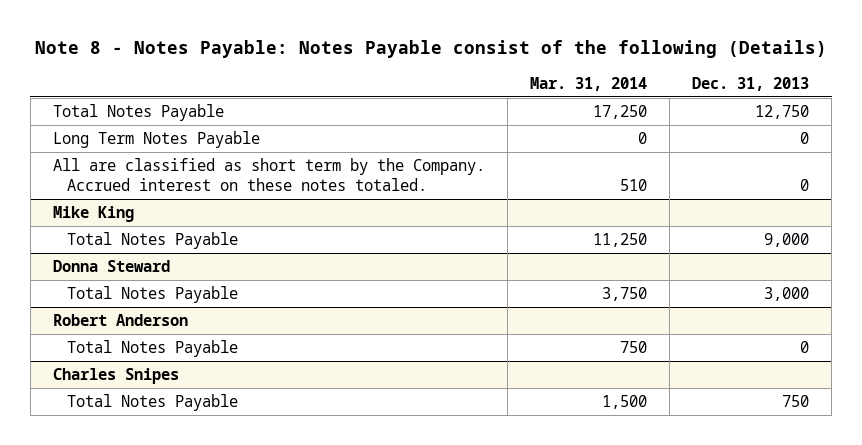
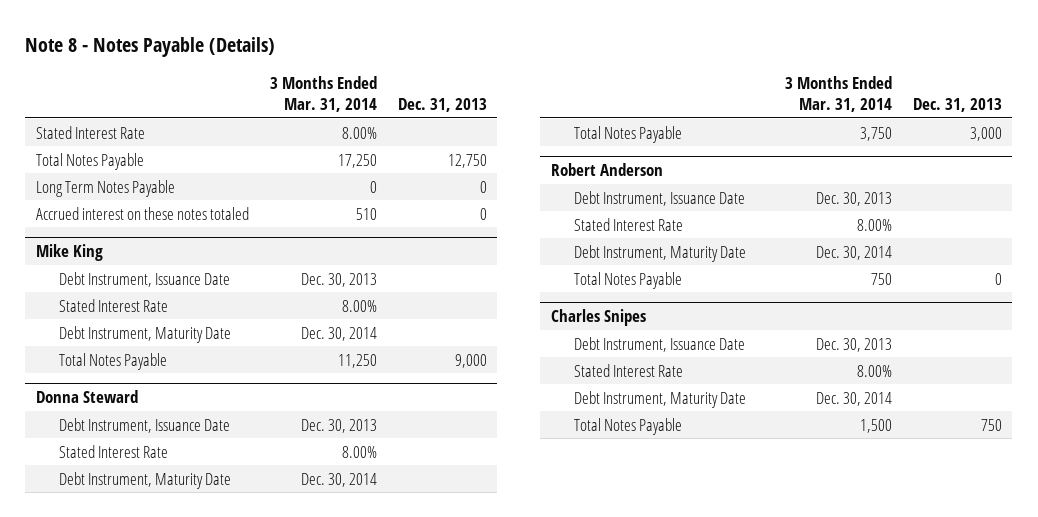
[35,40,828,59] Note 8 - Notes Payable: Notes Payable consist of the following (Details) -> [25,37,276,58] Note 8 - Notes Payable (Details)
[530,76,648,91] Mar. 31, 2014 -> none
none -> [269,75,377,113] 3 Months Ended Mar. 31, 2014
none -> [35,125,145,139] Stated Interest Rate
[52,158,485,191] All are classified as short term by the Company. Accrued interest on these notes totaled. -> [35,206,249,220] Accrued interest on these notes totaled
none -> [59,271,231,287] Debt Instrument, Issuance Date
none -> [59,298,169,312] Stated Interest Rate
none -> [59,325,232,343] Debt Instrument, Maturity Date
none -> [59,417,231,433] Debt Instrument, Issuance Date
none -> [59,444,169,458] Stated Interest Rate
none -> [59,471,232,489] Debt Instrument, Maturity Date
none -> [574,190,746,206] Debt Instrument, Issuance Date
none -> [574,217,684,231] Stated Interest Rate
none -> [574,244,747,262] Debt Instrument, Maturity Date
none -> [574,336,746,352] Debt Instrument, Issuance Date
none -> [574,363,684,377] Stated Interest Rate
none -> [574,390,747,408] Debt Instrument, Maturity Date

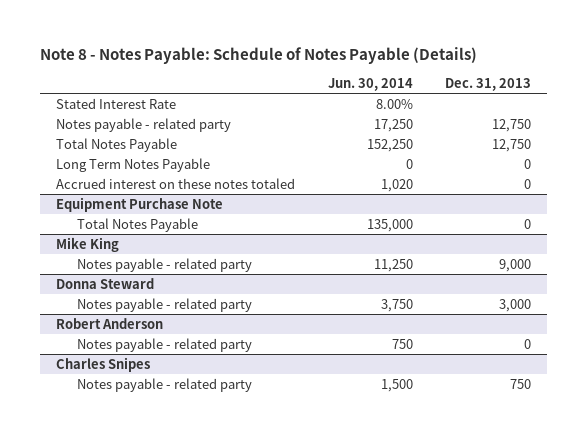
[25,37,276,58] Note 8 - Notes Payable (Details) -> [39,47,477,65] Note 8 - Notes Payable: Schedule of Notes Payable (Details)
[269,75,377,113] 3 Months Ended Mar. 31, 2014 -> none
none -> [327,78,413,92] Jun. 30, 2014
none -> [55,117,231,132] Notes payable - related party
none -> [55,196,223,212] Equipment Purchase Note
none -> [76,217,198,232] Total Notes Payable
[59,271,231,287] Debt Instrument, Issuance Date -> none
[59,298,169,312] Stated Interest Rate -> none
[59,325,232,343] Debt Instrument, Maturity Date -> none
[59,352,168,370] Total Notes Payable -> [76,257,252,272] Notes payable - related party
[59,417,231,433] Debt Instrument, Issuance Date -> none
[59,444,169,458] Stated Interest Rate -> none
[59,471,232,489] Debt Instrument, Maturity Date -> none
[574,125,683,143] Total Notes Payable -> [76,297,252,312] Notes payable - related party
[574,190,746,206] Debt Instrument, Issuance Date -> none
[574,217,684,231] Stated Interest Rate -> none
[574,244,747,262] Debt Instrument, Maturity Date -> none
[574,271,683,289] Total Notes Payable -> [76,337,252,352] Notes payable - related party
[574,336,746,352] Debt Instrument, Issuance Date -> none
[574,363,684,377] Stated Interest Rate -> none
[574,390,747,408] Debt Instrument, Maturity Date -> none
[574,417,683,435] Total Notes Payable -> [76,377,252,392] Notes payable - related party

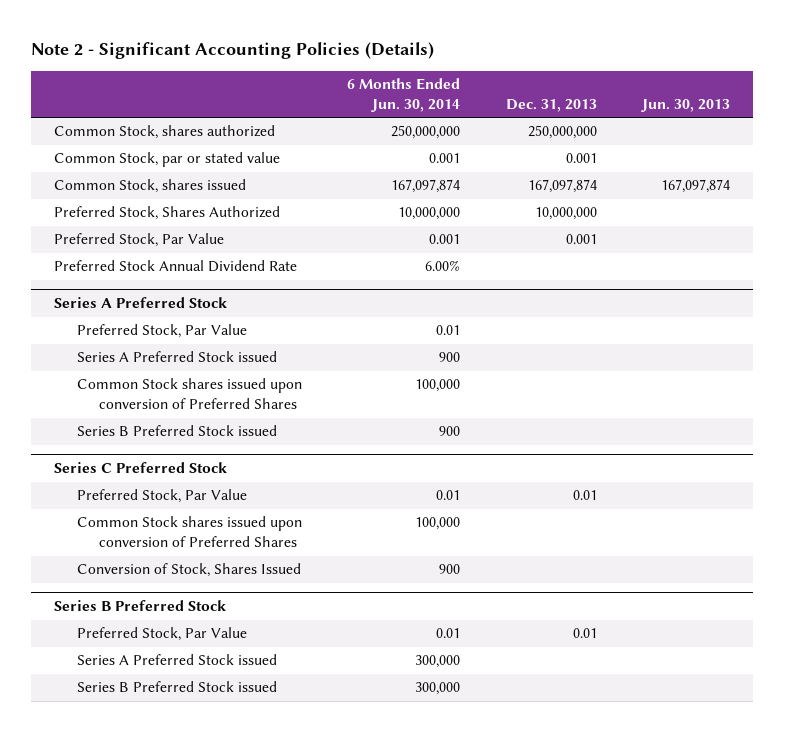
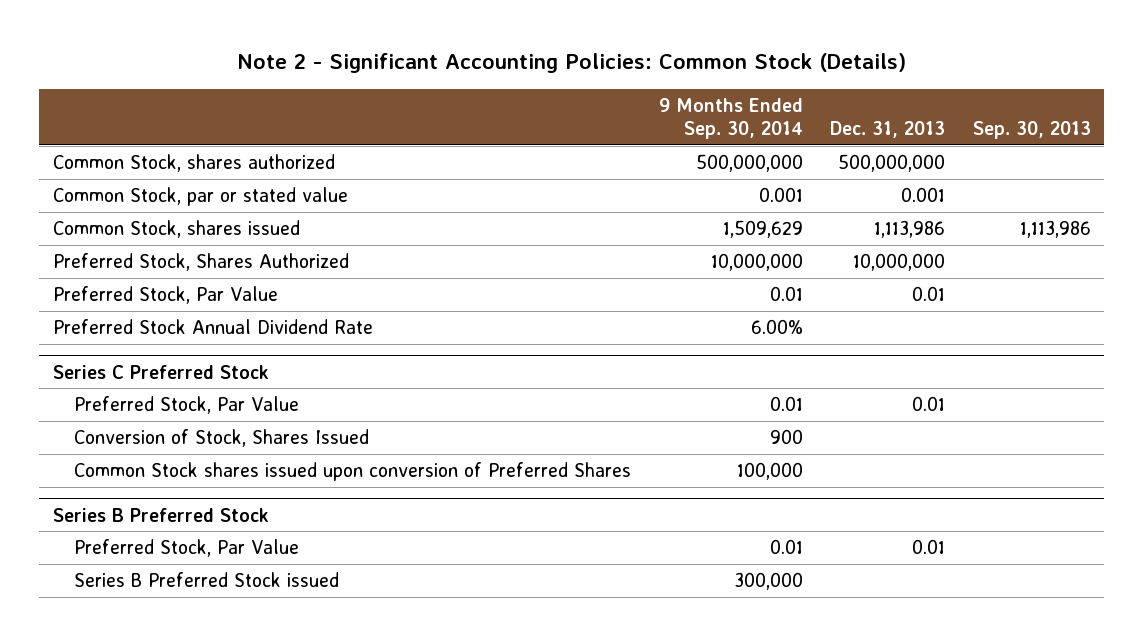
[31,42,435,60] Note 2 - Significant Accounting Policies (Details) -> [236,53,906,74] Note 2 - Significant Accounting Policies: Common Stock (Details)
[347,78,461,113] 6 Months Ended Jun. 30, 2014 -> none
[641,99,731,113] Jun. 30, 2013 -> none
none -> [658,97,803,140] 9 Months Ended Sep. 30, 2014
none -> [972,121,1091,140] Sep. 30, 2013
[527,125,597,140] 250,000,000 -> [838,154,946,173] 500,000,000
[527,179,597,194] 167,097,874 -> [874,220,946,239] 1,113,986
[565,234,597,245] 0.001 -> [912,286,946,302] 0.01
[54,297,228,309] Series A Preferred Stock -> none
[76,324,247,339] Preferred Stock, Par Value -> none
[76,351,277,363] Series A Preferred Stock issued -> none
[76,378,302,410] Common Stock shares issued upon conversion of Preferred Shares -> none
[76,425,277,437] Series B Preferred Stock issued -> none
[76,516,302,548] Common Stock shares issued upon conversion of Preferred Shares -> [73,462,631,482] Common Stock shares issued upon conversion of Preferred Shares
[76,654,277,666] Series A Preferred Stock issued -> none

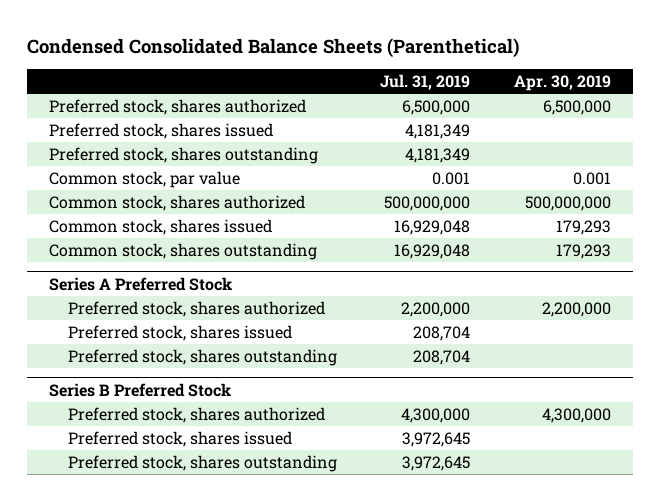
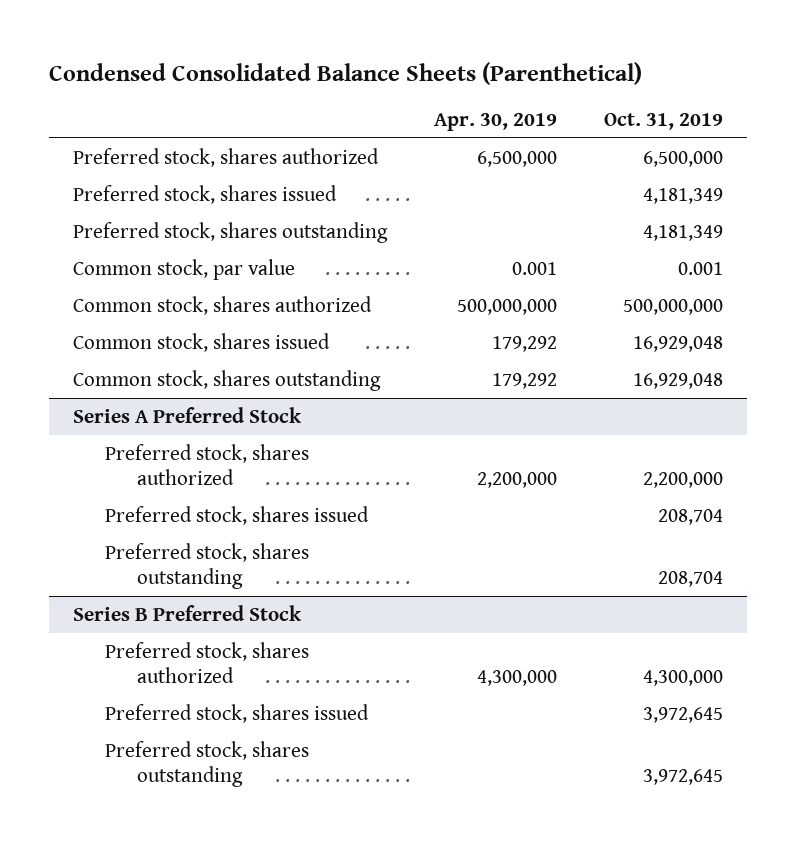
[380,73,471,90] Jul. 31, 2019 -> none
none -> [604,112,724,130] Oct. 31, 2019
[555,219,611,235] 179,293 -> [491,335,557,352] 179,292
[555,243,611,259] 179,293 -> [491,372,557,389] 179,292

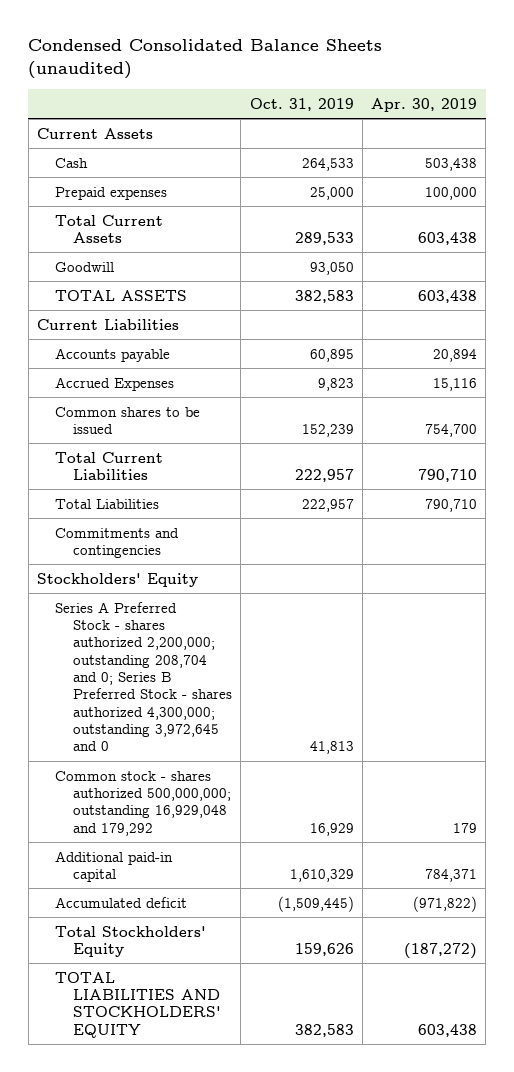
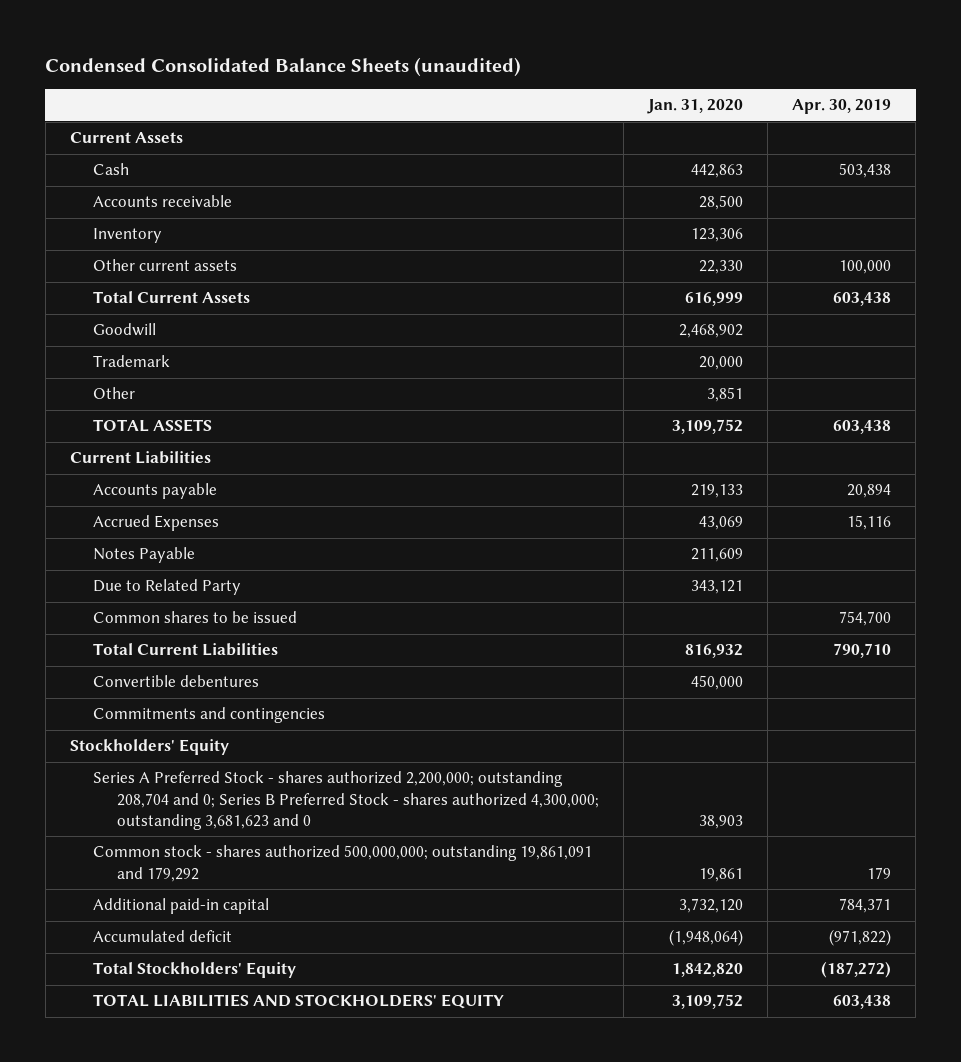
[249,97,354,111] Oct. 31, 2019 -> none
none -> [647,99,744,115] Jan. 31, 2020
[55,186,168,200] Prepaid expenses -> none
none -> [93,195,233,208] Accounts receivable
none -> [93,228,163,244] Inventory
none -> [93,259,238,272] Other current assets
none -> [93,355,171,368] Trademark
none -> [93,387,136,400] Other
none -> [93,547,196,564] Notes Payable
none -> [93,579,242,596] Due to Related Party
[55,498,160,509] Total Liabilities -> none
none -> [93,675,260,688] Convertible debentures
[55,601,233,752] Series A Preferred Stock - shares authorized 2,200,000; outstanding 208,704 and 0; Series B Preferred Stock - shares authorized 4,300,000; outstanding 3,972,645 and 0 -> [93,771,600,831] Series A Preferred Stock - shares authorized 2,200,000; outstanding 208,704 and 0; Series B Preferred Stock - shares authorized 4,300,000; outstanding 3,681,623 and 0
[55,770,232,836] Common stock - shares authorized 500,000,000; outstanding 16,929,048 and 179,292 -> [93,845,593,882] Common stock - shares authorized 500,000,000; outstanding 19,861,091 and 179,292

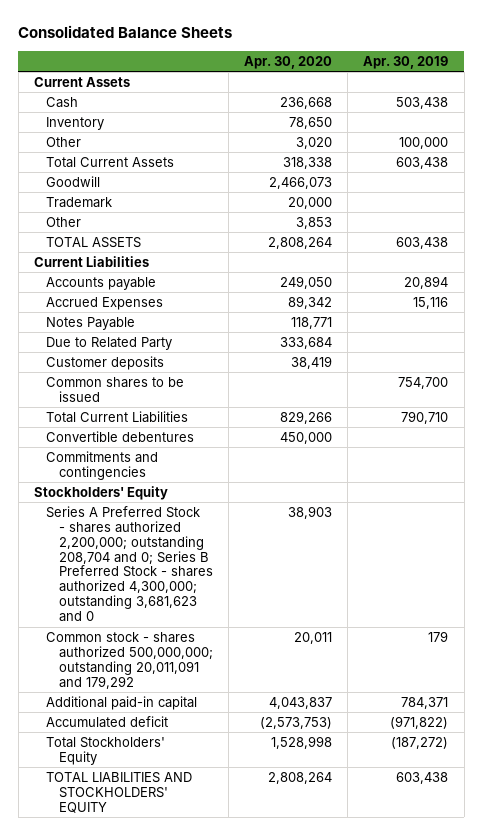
[45,56,522,77] Condensed Consolidated Balance Sheets (unaudited) -> [18,25,233,39] Consolidated Balance Sheets
[647,99,744,115] Jan. 31, 2020 -> none
none -> [244,55,333,69] Apr. 30, 2020
[93,195,233,208] Accounts receivable -> none
[93,259,238,272] Other current assets -> [46,136,82,147] Other
none -> [46,355,165,370] Customer deposits
[93,845,593,882] Common stock - shares authorized 500,000,000; outstanding 19,861,091 and 179,292 -> [46,631,213,689] Common stock - shares authorized 500,000,000; outstanding 20,011,091 and 179,292

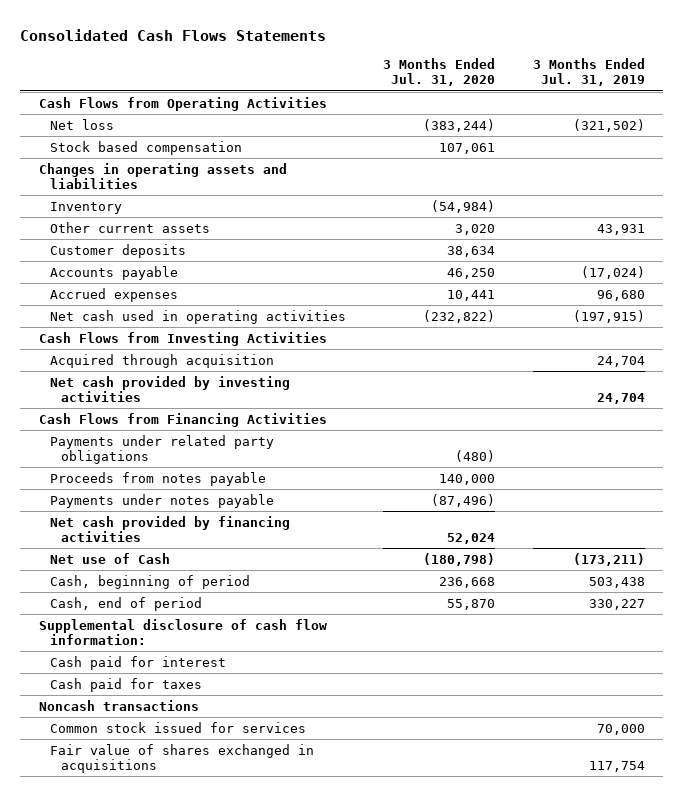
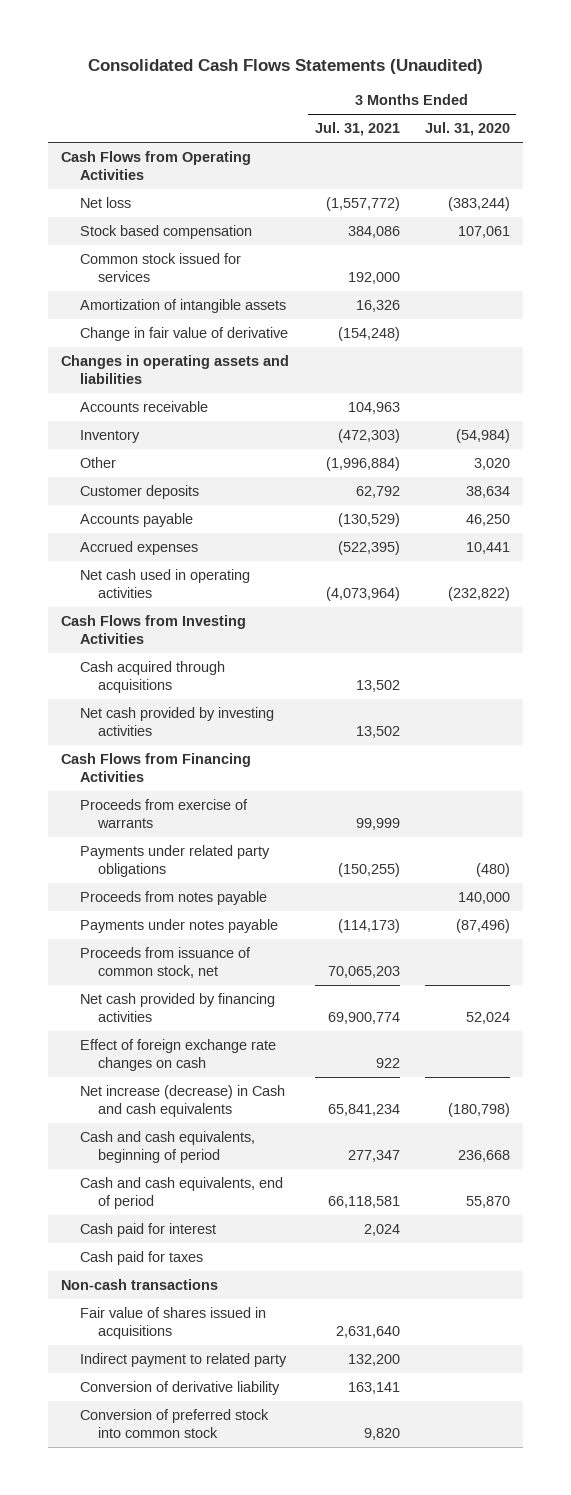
[20,28,327,41] Consolidated Cash Flows Statements -> [87,59,483,75] Consolidated Cash Flows Statements (Unaudited)
[532,58,645,87] 3 Months Ended Jul. 31, 2019 -> none
none -> [314,122,400,137] Jul. 31, 2021
[49,721,306,733] Common stock issued for services -> [79,253,241,282] Common stock issued for services
none -> [79,299,286,314] Amortization of intangible assets
none -> [79,327,288,342] Change in fair value of derivative
none -> [79,401,208,413] Accounts receivable
[49,221,210,233] Other current assets -> [79,457,116,469] Other
[49,353,274,368] Acquired through acquisition -> [79,661,225,693] Cash acquired through acquisitions
none -> [79,799,248,828] Proceeds from exercise of warrants
none -> [79,947,251,978] Proceeds from issuance of common stock, net
[39,618,328,645] Supplemental disclosure of cash flow information: -> none
none -> [79,1039,276,1071] Effect of foreign exchange rate changes on cash
[49,552,170,564] Net use of Cash -> [79,1085,285,1117] Net increase (decrease) in Cash and cash equivalents
[49,574,250,589] Cash, beginning of period -> [79,1131,255,1163] Cash and cash equivalents, beginning of period
[49,596,202,611] Cash, end of period -> [79,1177,283,1209] Cash and cash equivalents, end of period
[39,699,200,711] Noncash transactions -> [61,1279,219,1291] Non-cash transactions
[49,743,314,773] Fair value of shares exchanged in acquisitions -> [79,1307,266,1339] Fair value of shares issued in acquisitions
none -> [79,1353,287,1368] Indirect payment to related party
none -> [79,1381,280,1396] Conversion of derivative liability
none -> [79,1409,269,1438] Conversion of preferred stock into common stock

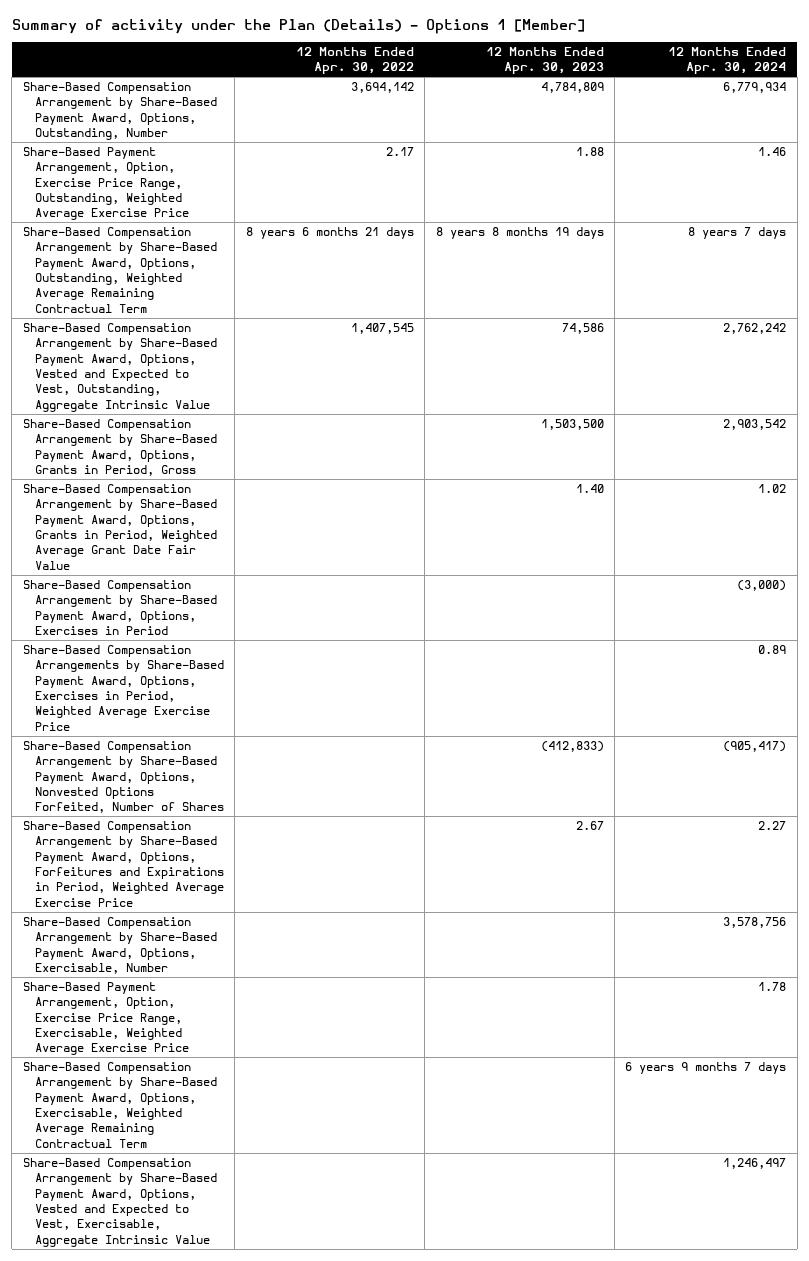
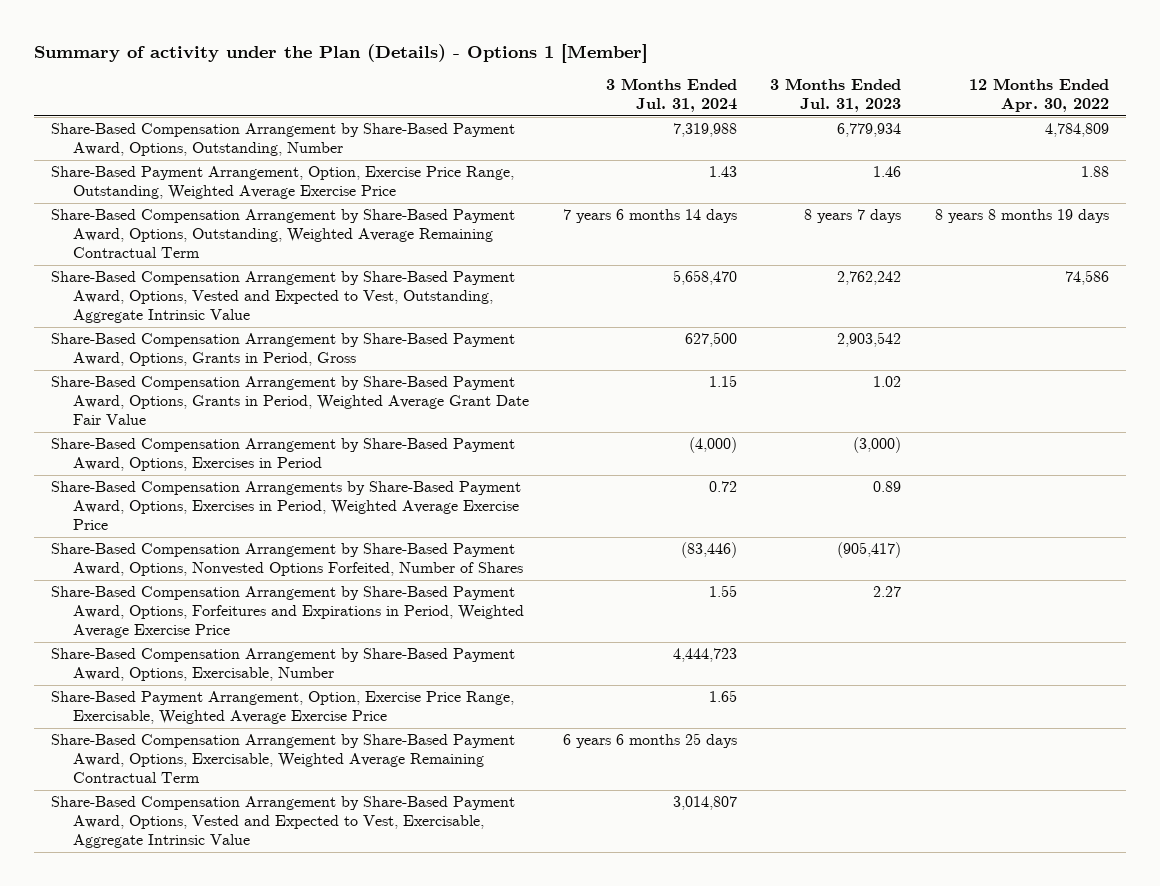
[485,47,604,75] 12 Months Ended Apr. 30, 2023 -> none
[668,47,787,75] 12 Months Ended Apr. 30, 2024 -> none
none -> [605,78,737,113] 3 Months Ended Jul. 31, 2024
none -> [770,78,902,113] 3 Months Ended Jul. 31, 2023
[350,81,414,93] 3,694,142 -> [1045,123,1110,138] 4,784,809
[385,146,414,156] 2.17 -> [1081,166,1110,178] 1.88
[245,226,414,239] 8 years 6 months 21 days -> [935,209,1110,224] 8 years 8 months 19 days
[350,322,414,334] 1,407,545 -> [1065,270,1110,286] 74,586

